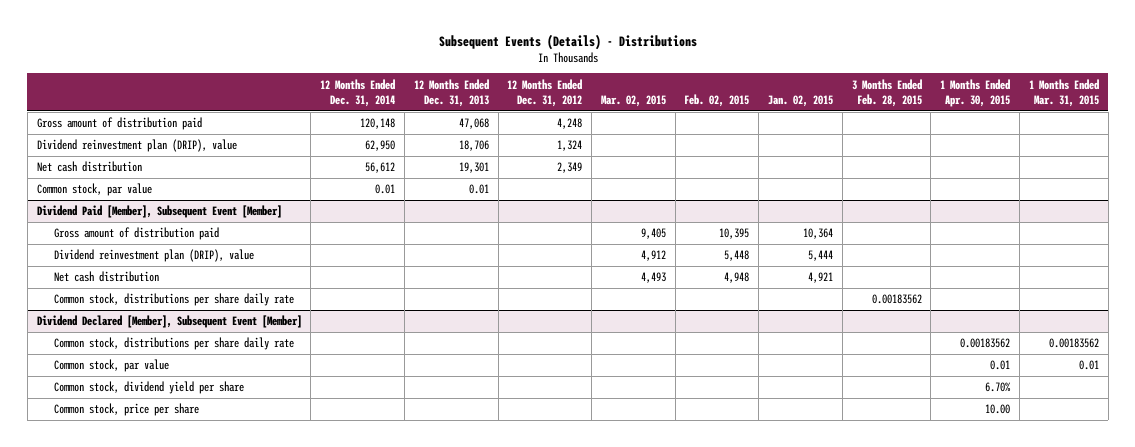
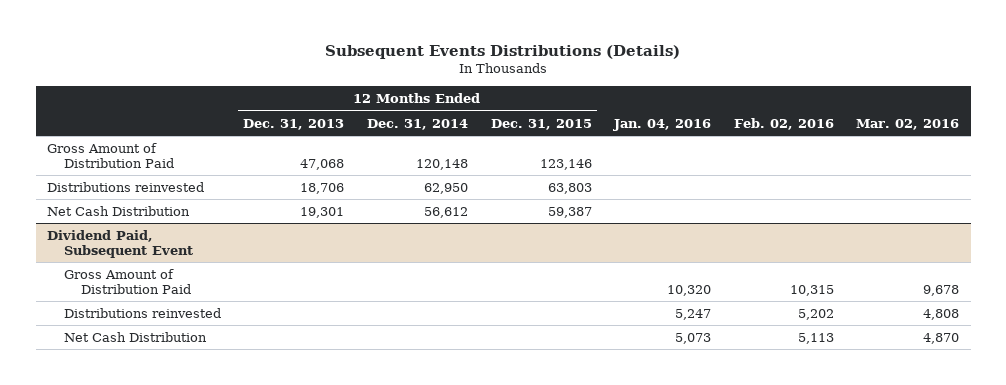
[438,33,697,50] Subsequent Events (Details) - Distributions -> [325,44,681,59] Subsequent Events Distributions (Details)
[507,78,583,107] 12 Months Ended Dec. 31, 2012 -> none
[600,94,666,107] Mar. 02, 2015 -> none
[684,93,750,107] Feb. 02, 2015 -> none
[768,94,834,107] Jan. 02, 2015 -> none
[851,78,922,107] 3 Months Ended Feb. 28, 2015 -> none
[940,78,1011,107] 1 Months Ended Apr. 30, 2015 -> none
[1028,78,1099,107] 1 Months Ended Mar. 31, 2015 -> none
none -> [490,118,592,130] Dec. 31, 2015
none -> [613,118,712,131] Jan. 04, 2016
none -> [733,117,834,130] Feb. 02, 2016
none -> [856,118,960,130] Mar. 02, 2016
[36,183,152,197] Common stock, par value -> none
[54,293,295,307] Common stock, distributions per share daily rate -> none
[36,315,302,329] Dividend Declared [Member], Subsequent Event [Member] -> none
[54,337,295,351] Common stock, distributions per share daily rate -> none
[54,359,170,373] Common stock, par value -> none
[54,381,245,395] Common stock, dividend yield per share -> none
[54,403,200,417] Common stock, price per share -> none
[36,117,202,131] Gross amount of distribution paid -> [46,142,174,169] Gross Amount of Distribution Paid
[36,139,237,153] Dividend reinvestment plan (DRIP), value -> [46,181,204,192] Distributions reinvested
[36,161,142,173] Net cash distribution -> [46,205,190,216] Net Cash Distribution
[36,205,282,219] Dividend Paid [Member], Subsequent Event [Member] -> [46,229,193,259] Dividend Paid, Subsequent Event
[54,227,220,241] Gross amount of distribution paid -> [63,268,191,295] Gross Amount of Distribution Paid
[54,249,255,263] Dividend reinvestment plan (DRIP), value -> [63,307,221,318] Distributions reinvested
[54,271,160,283] Net cash distribution -> [63,331,207,342] Net Cash Distribution

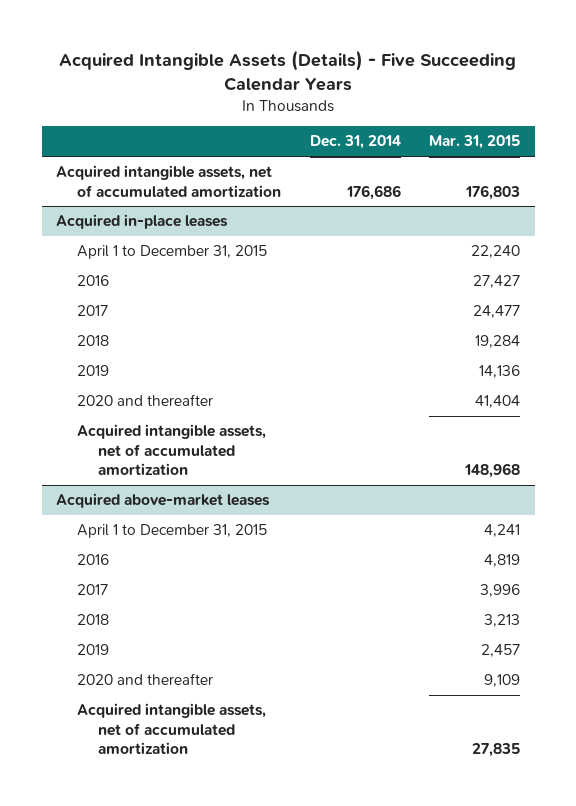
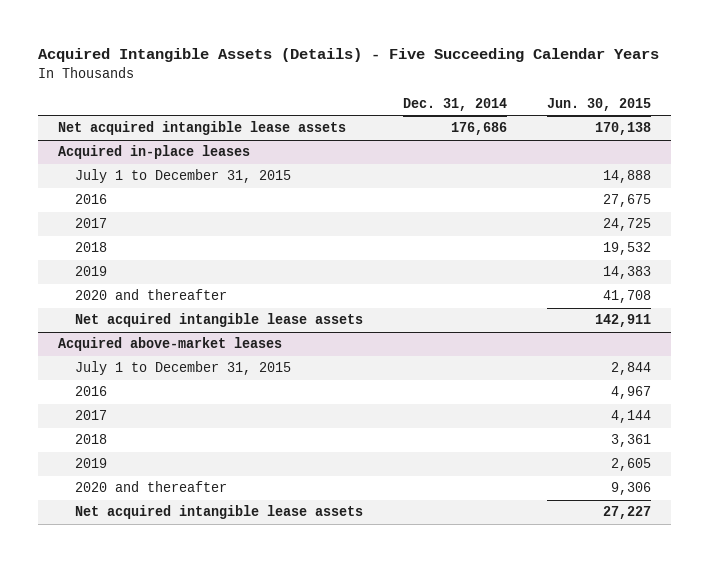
[429,135,521,150] Mar. 31, 2015 -> none
none -> [546,98,651,112] Jun. 30, 2015
[55,165,282,198] Acquired intangible assets, net of accumulated amortization -> [58,121,347,136] Net acquired intangible lease assets
[77,245,268,260] April 1 to December 31, 2015 -> [75,169,292,184] July 1 to December 31, 2015
[77,424,267,475] Acquired intangible assets, net of accumulated amortization -> [75,313,364,328] Net acquired intangible lease assets
[77,524,268,539] April 1 to December 31, 2015 -> [75,361,292,376] July 1 to December 31, 2015
[77,703,267,754] Acquired intangible assets, net of accumulated amortization -> [75,505,364,520] Net acquired intangible lease assets

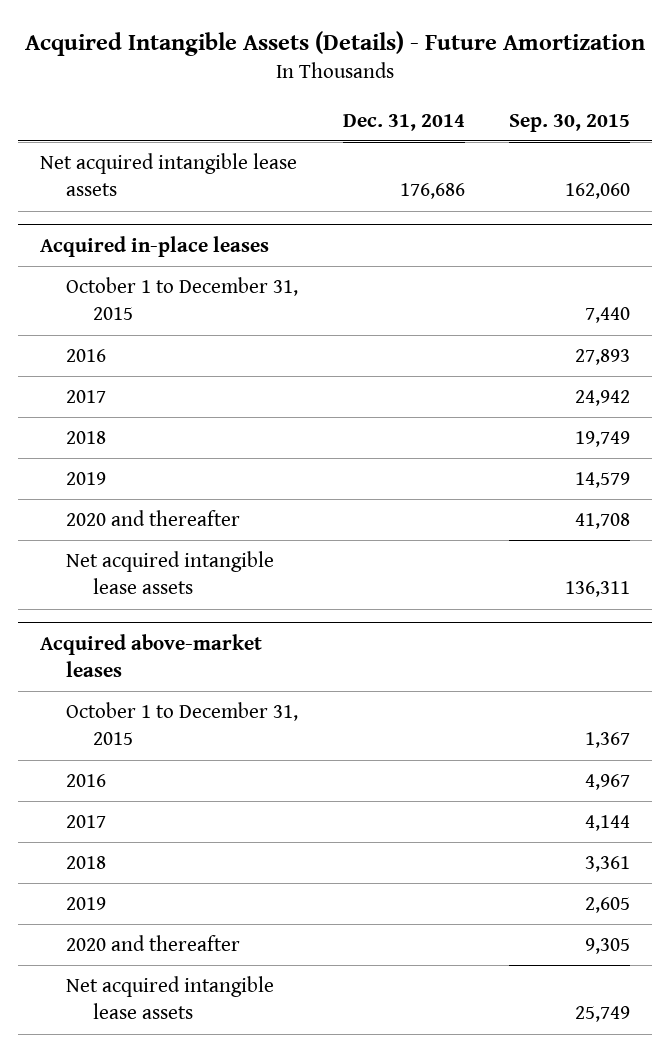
[38,48,660,63] Acquired Intangible Assets (Details) - Five Succeeding Calendar Years -> [24,31,645,57] Acquired Intangible Assets (Details) - Future Amortization
[546,98,651,112] Jun. 30, 2015 -> none
none -> [508,113,630,132] Sep. 30, 2015
[75,169,292,184] July 1 to December 31, 2015 -> [66,277,299,321] October 1 to December 31, 2015
[75,361,292,376] July 1 to December 31, 2015 -> [66,702,299,746] October 1 to December 31, 2015

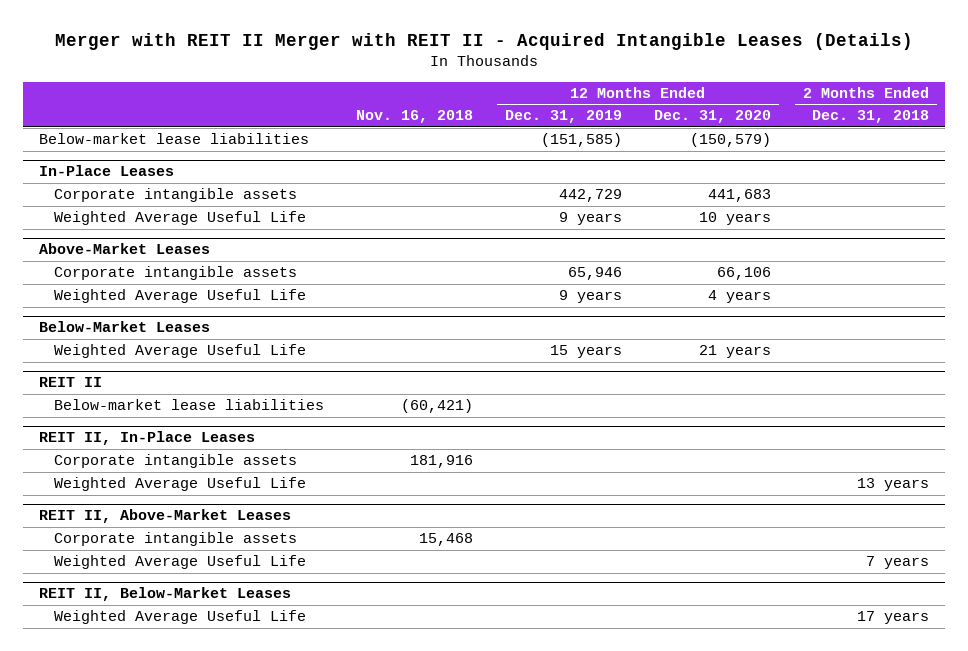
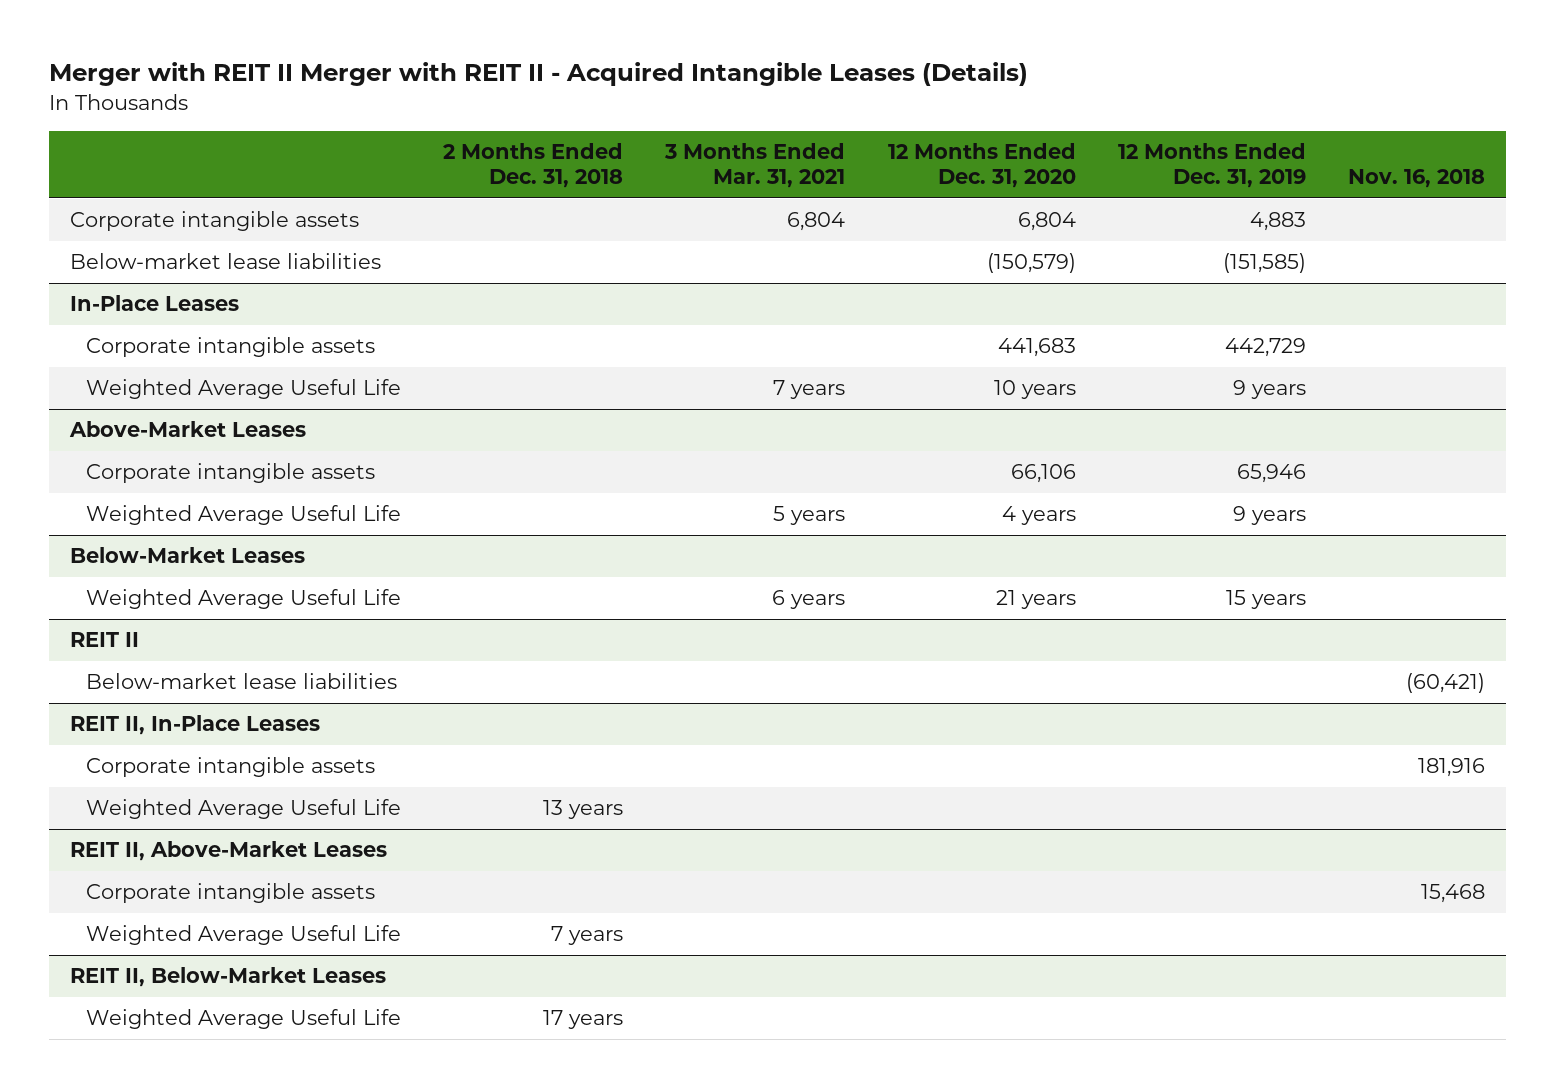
none -> [664,143,846,189] 3 Months Ended Mar. 31, 2021
none -> [69,211,359,232] Corporate intangible assets

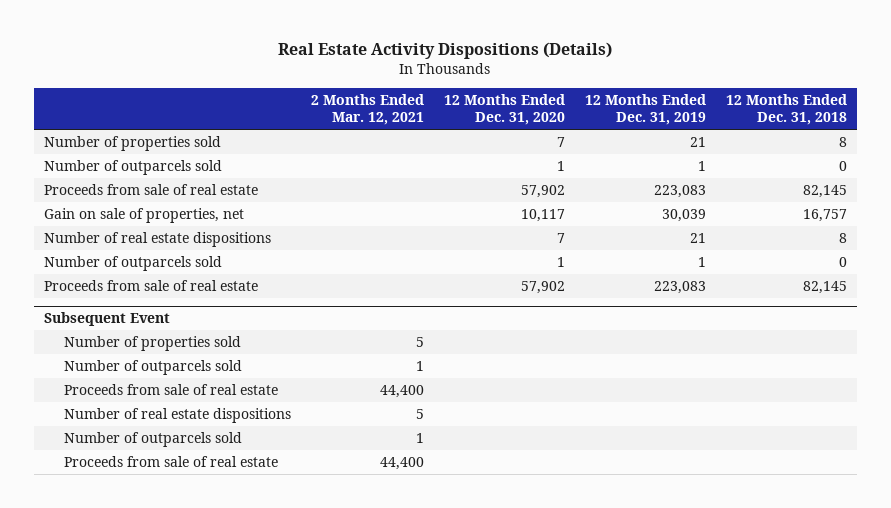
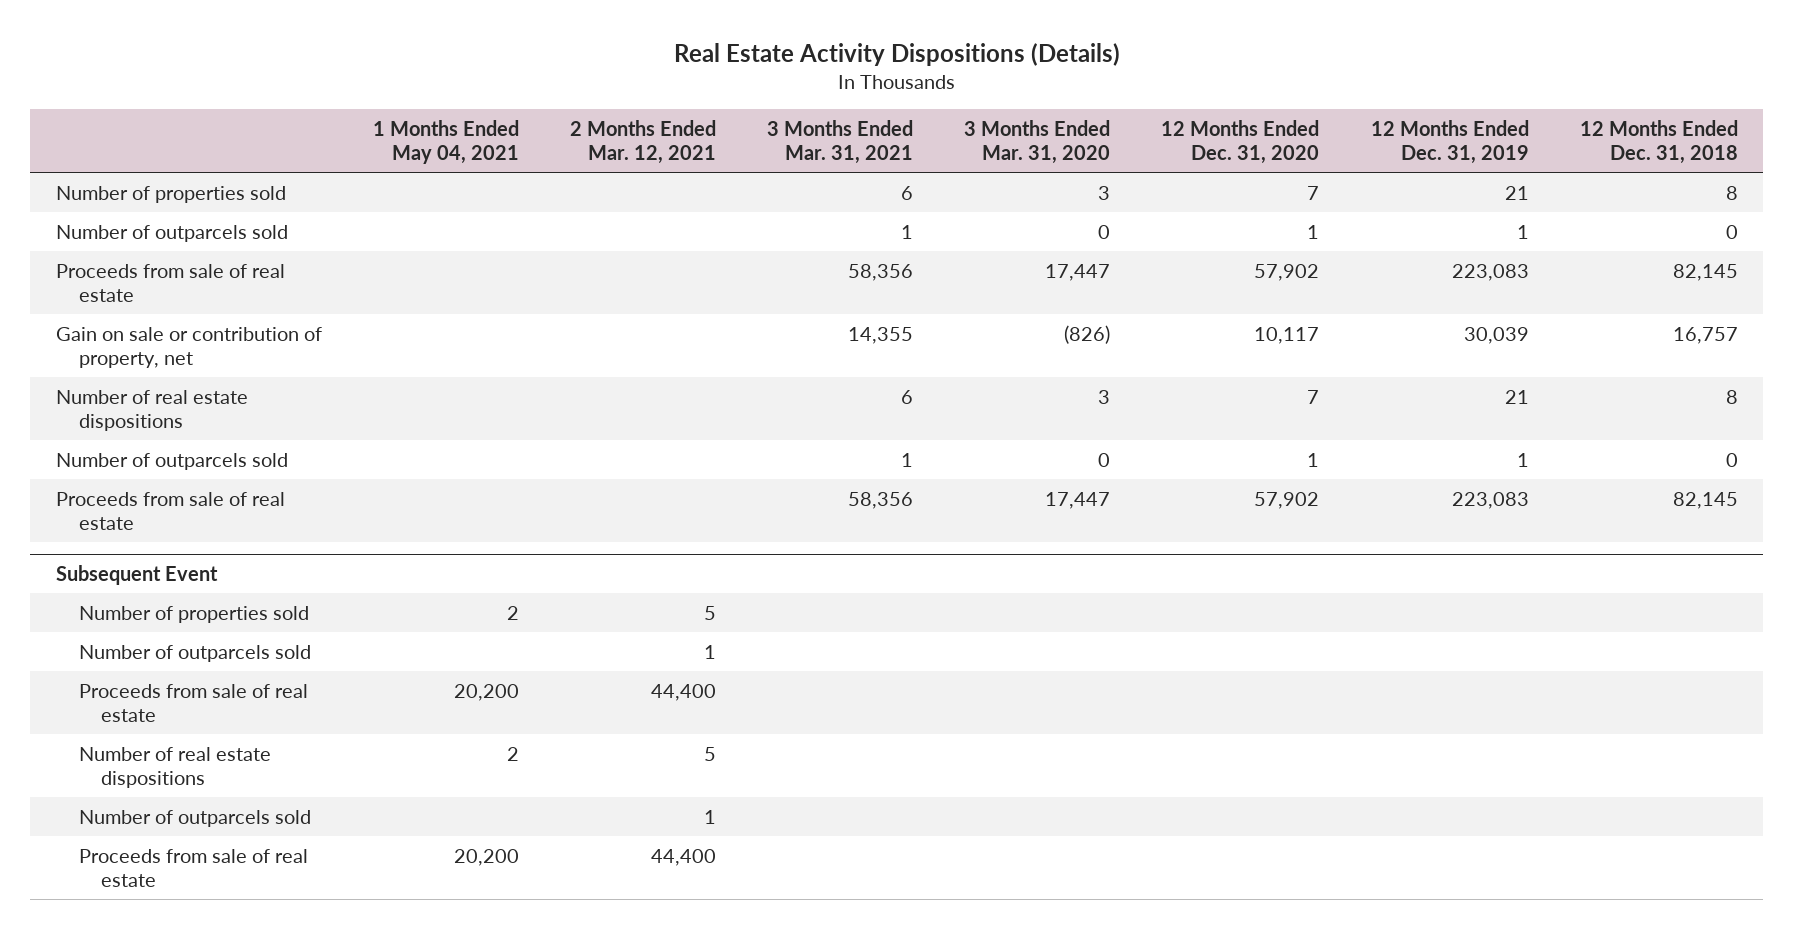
none -> [372,119,519,164] 1 Months Ended May 04, 2021
none -> [767,119,914,164] 3 Months Ended Mar. 31, 2021
none -> [964,119,1111,164] 3 Months Ended Mar. 31, 2020
[43,208,244,224] Gain on sale of properties, net -> [55,326,322,368] Gain on sale or contribution of property, net

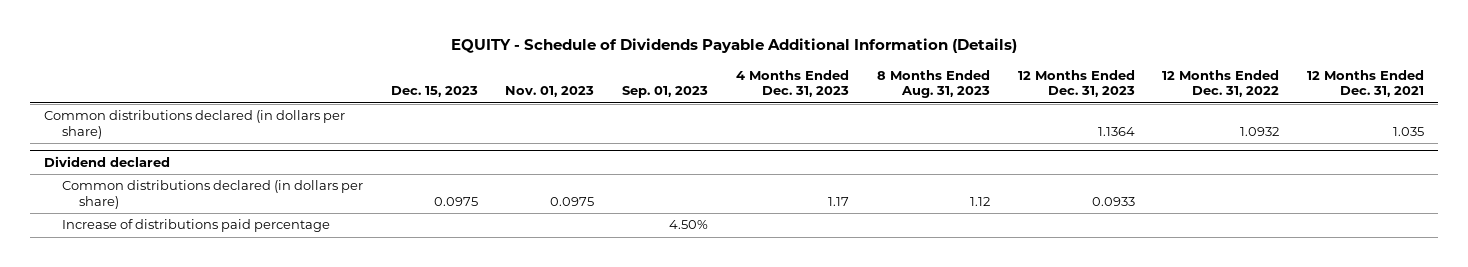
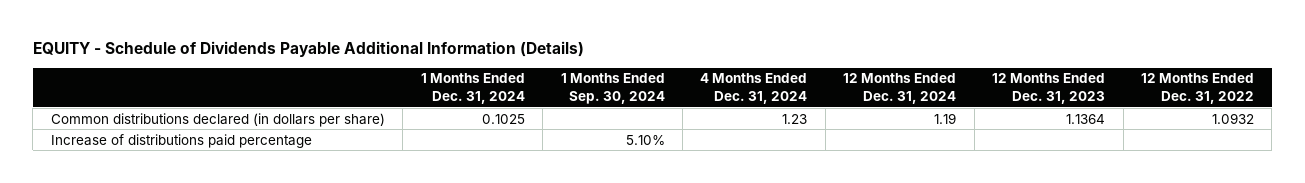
[390,86,478,98] Dec. 15, 2023 -> none
[505,86,595,98] Nov. 01, 2023 -> none
[622,86,709,99] Sep. 01, 2023 -> none
[735,70,849,98] 4 Months Ended Dec. 31, 2023 -> none
[876,70,990,99] 8 Months Ended Aug. 31, 2023 -> none
[1307,70,1425,98] 12 Months Ended Dec. 31, 2021 -> none
none -> [420,73,525,104] 1 Months Ended Dec. 31, 2024
none -> [560,73,665,104] 1 Months Ended Sep. 30, 2024
none -> [700,73,808,104] 4 Months Ended Dec. 31, 2024
none -> [843,73,957,104] 12 Months Ended Dec. 31, 2024
[43,156,170,168] Dividend declared -> none
[61,180,363,209] Common distributions declared (in dollars per share) -> none
[61,219,330,233] Increase of distributions paid percentage -> none
none -> [50,133,312,148] Increase of distributions paid percentage

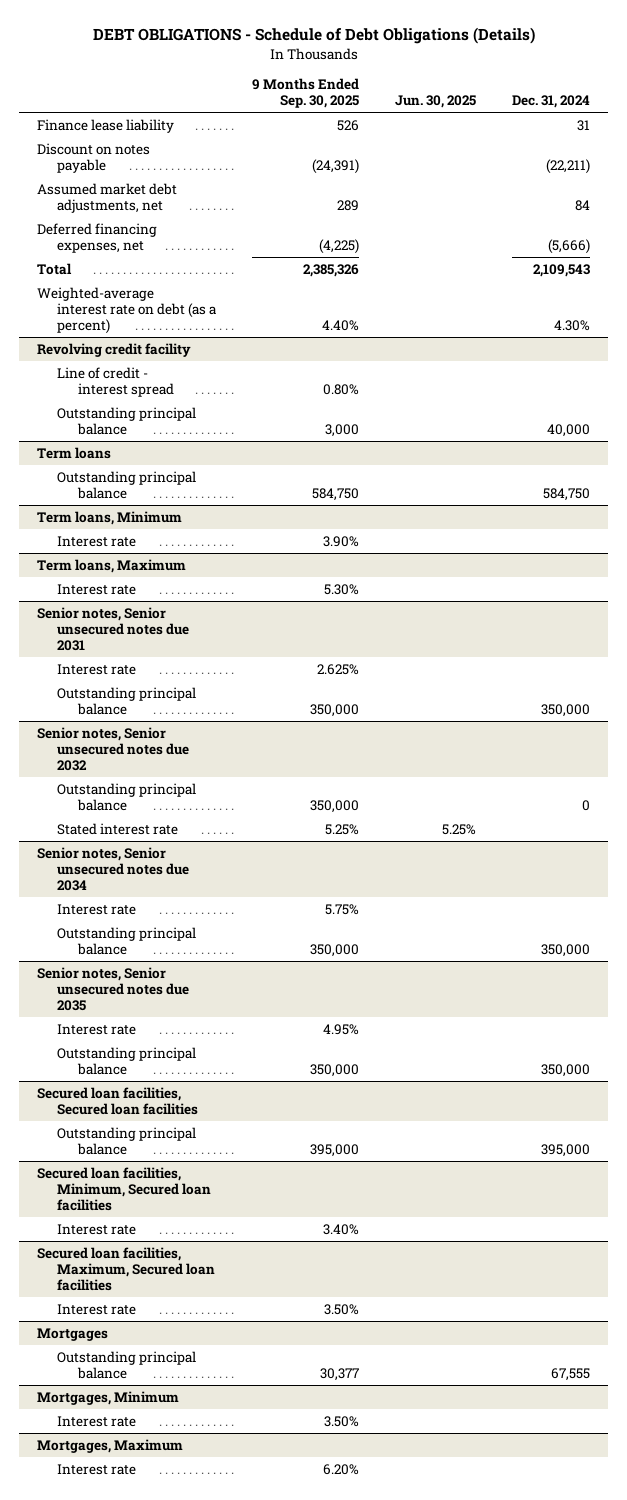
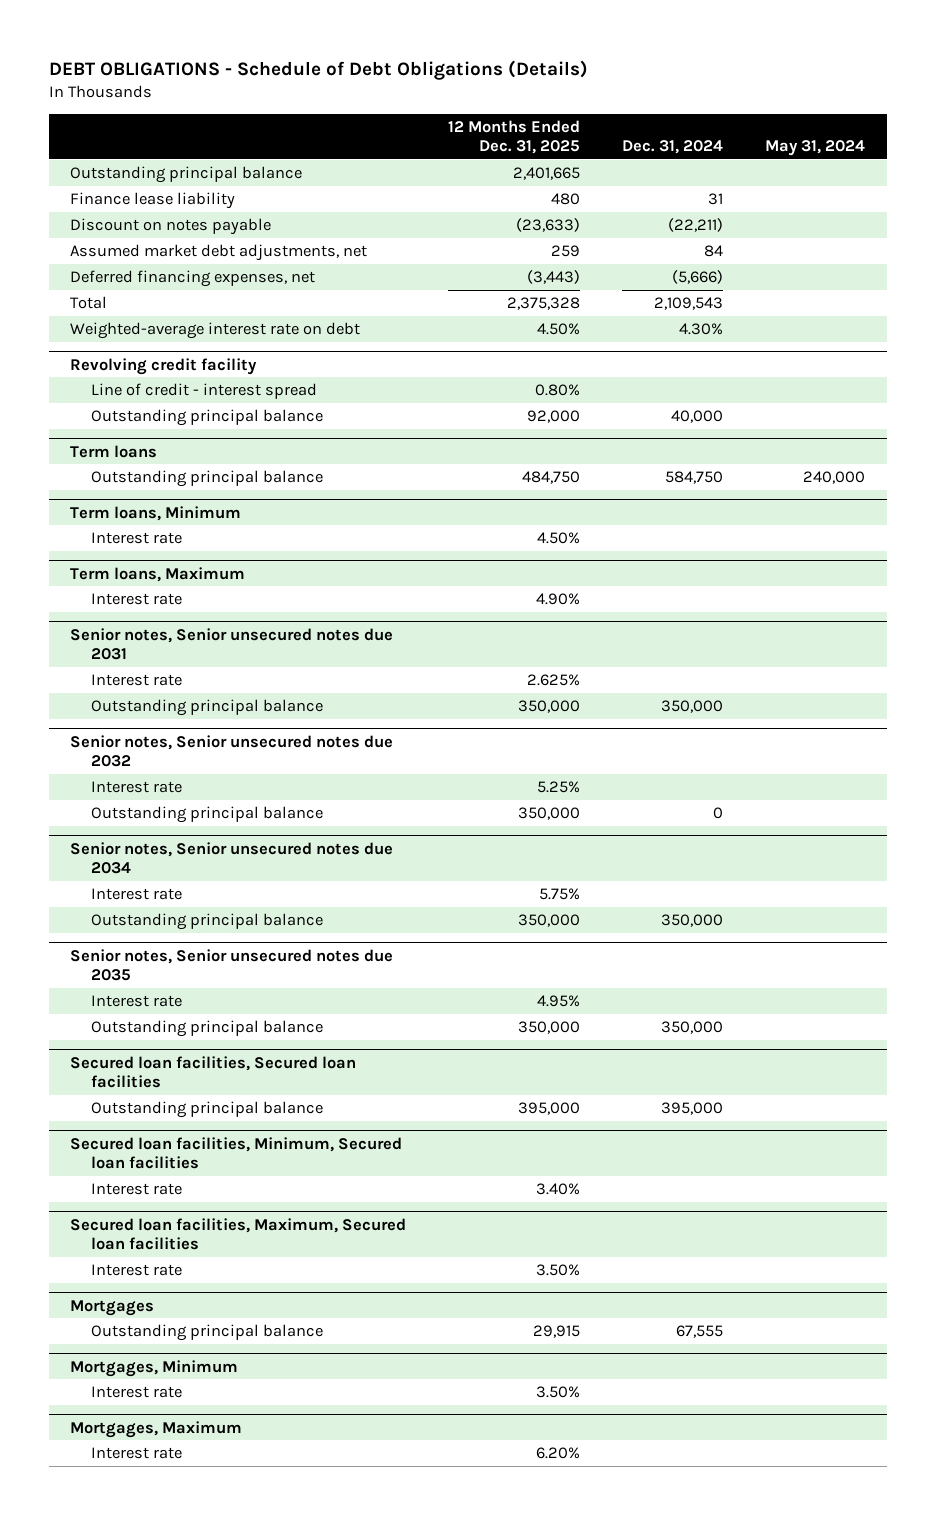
[252,77,360,109] 9 Months Ended Sep. 30, 2025 -> none
[395,95,477,109] Jun. 30, 2025 -> none
none -> [448,119,581,155] 12 Months Ended Dec. 31, 2025
none -> [765,140,866,157] May 31, 2024
none -> [69,166,302,184] Outstanding principal balance
[37,286,217,335] Weighted-average interest rate on debt (as a percent) -> [69,322,360,340] Weighted-average interest rate on debt
none -> [90,781,182,794] Interest rate
[57,822,179,835] Stated interest rate -> none

